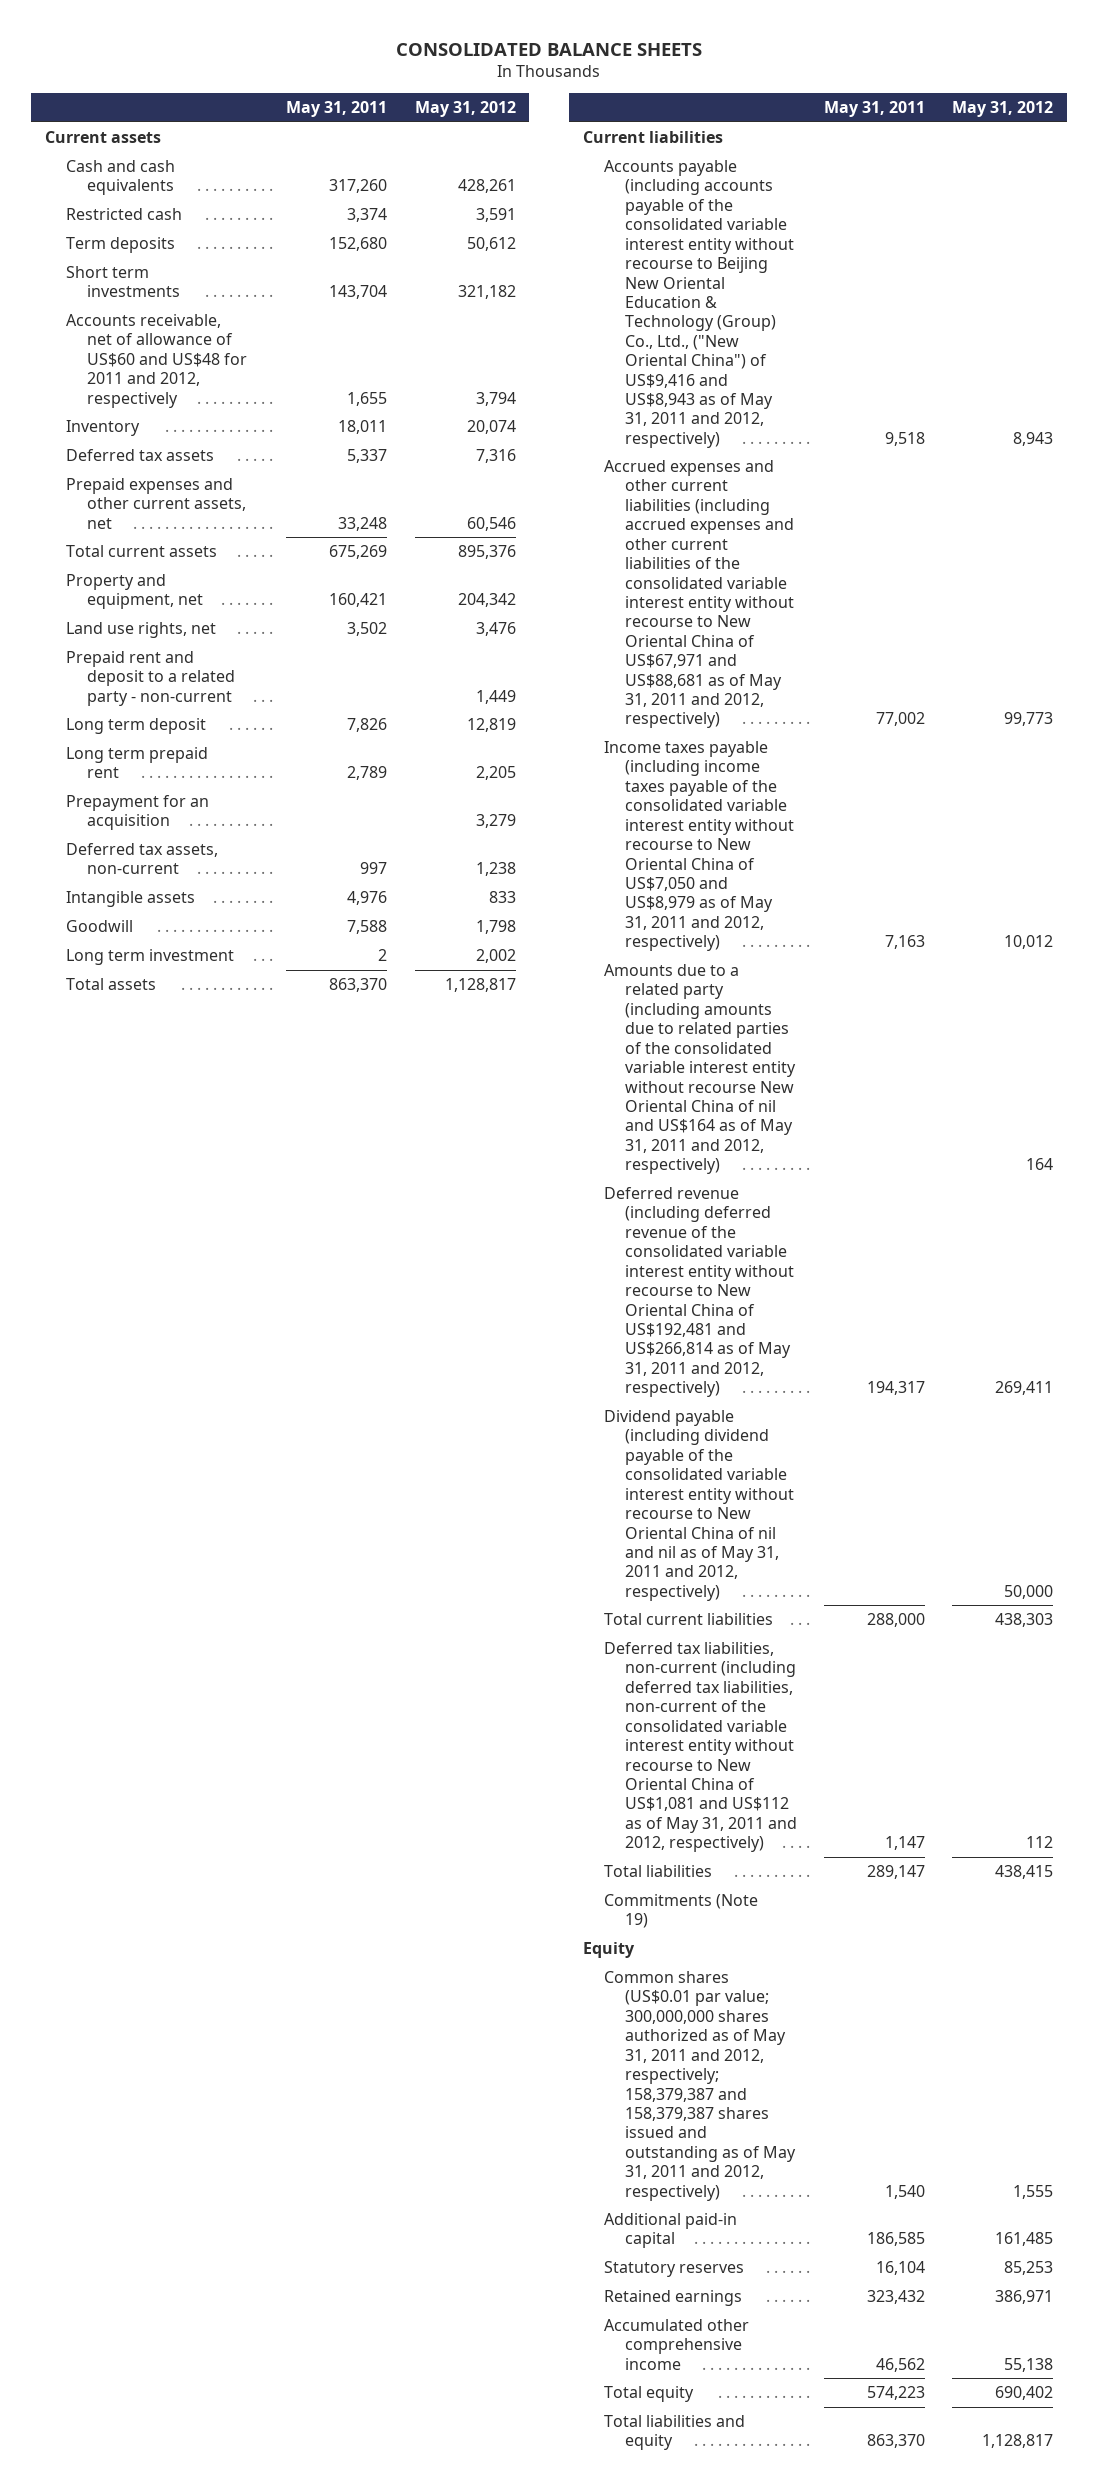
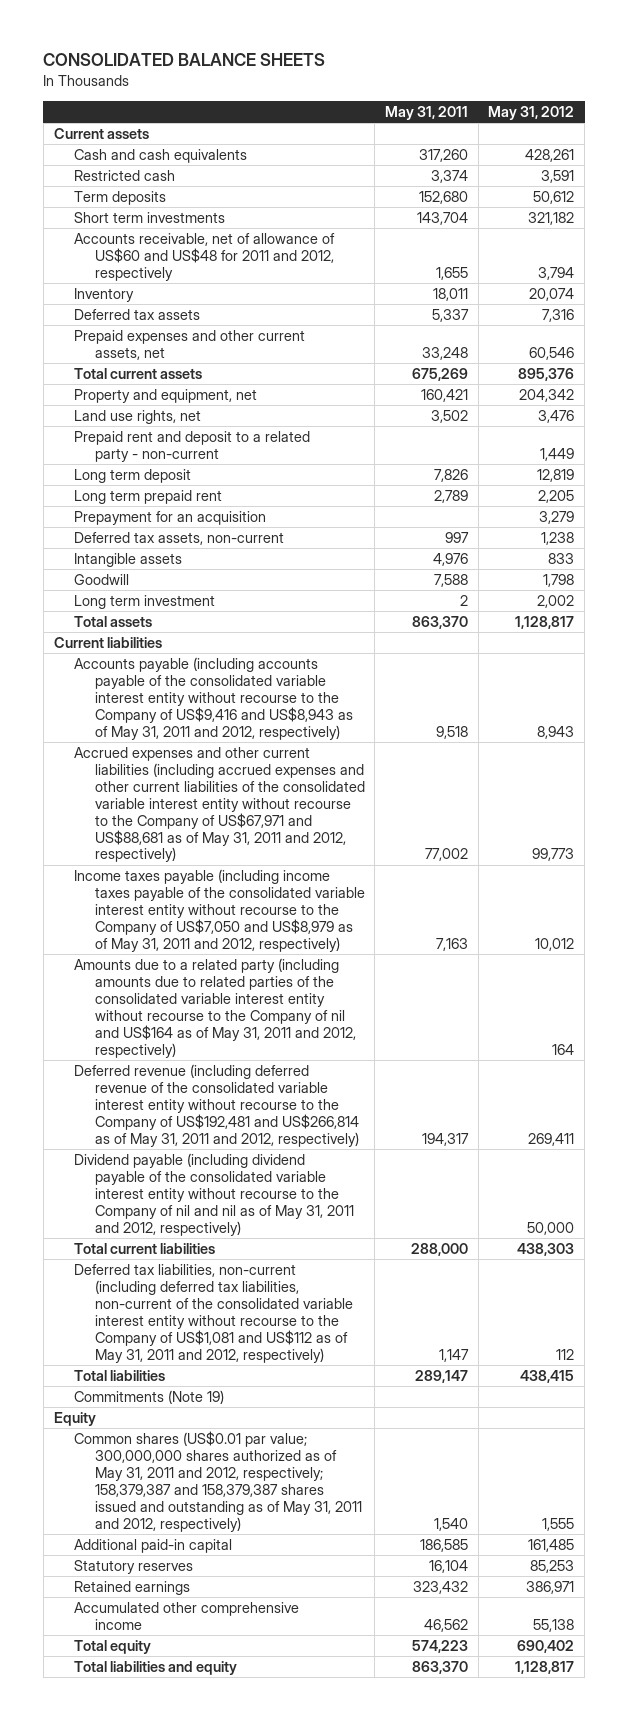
[603,160,794,448] Accounts payable (including accounts payable of the consolidated variable interest entity without recourse to Beijing New Oriental Education & Technology (Group) Co., Ltd., ("New Oriental China") of US$9,416 and US$8,943 as of May 31, 2011 and 2012, respectively) -> [74,657,353,740] Accounts payable (including accounts payable of the consolidated variable interest entity without recourse to the Company of US$9,416 and US$8,943 as of May 31, 2011 and 2012, respectively)
[603,460,794,729] Accrued expenses and other current liabilities (including accrued expenses and other current liabilities of the consolidated variable interest entity without recourse to New Oriental China of US$67,971 and US$88,681 as of May 31, 2011 and 2012, respectively) -> [74,747,365,863] Accrued expenses and other current liabilities (including accrued expenses and other current liabilities of the consolidated variable interest entity without recourse to the Company of US$67,971 and US$88,681 as of May 31, 2011 and 2012, respectively)
[603,741,794,952] Income taxes payable (including income taxes payable of the consolidated variable interest entity without recourse to New Oriental China of US$7,050 and US$8,979 as of May 31, 2011 and 2012, respectively) -> [74,869,365,952] Income taxes payable (including income taxes payable of the consolidated variable interest entity without recourse to the Company of US$7,050 and US$8,979 as of May 31, 2011 and 2012, respectively)
[603,964,796,1175] Amounts due to a related party (including amounts due to related parties of the consolidated variable interest entity without recourse New Oriental China of nil and US$164 as of May 31, 2011 and 2012, respectively) -> [74,958,356,1058] Amounts due to a related party (including amounts due to related parties of the consolidated variable interest entity without recourse to the Company of nil and US$164 as of May 31, 2011 and 2012, respectively)
[603,1187,794,1398] Deferred revenue (including deferred revenue of the consolidated variable interest entity without recourse to New Oriental China of US$192,481 and US$266,814 as of May 31, 2011 and 2012, respectively) -> [74,1064,359,1147] Deferred revenue (including deferred revenue of the consolidated variable interest entity without recourse to the Company of US$192,481 and US$266,814 as of May 31, 2011 and 2012, respectively)
[603,1410,794,1601] Dividend payable (including dividend payable of the consolidated variable interest entity without recourse to New Oriental China of nil and nil as of May 31, 2011 and 2012, respectively) -> [74,1153,354,1236] Dividend payable (including dividend payable of the consolidated variable interest entity without recourse to the Company of nil and nil as of May 31, 2011 and 2012, respectively)
[603,1642,797,1853] Deferred tax liabilities, non-current (including deferred tax liabilities, non-current of the consolidated variable interest entity without recourse to New Oriental China of US$1,081 and US$112 as of May 31, 2011 and 2012, respectively) -> [74,1264,353,1363] Deferred tax liabilities, non-current (including deferred tax liabilities, non-current of the consolidated variable interest entity without recourse to the Company of US$1,081 and US$112 as of May 31, 2011 and 2012, respectively)

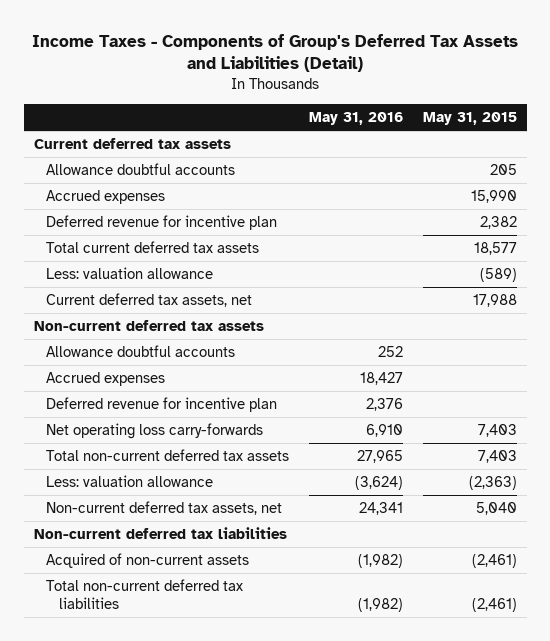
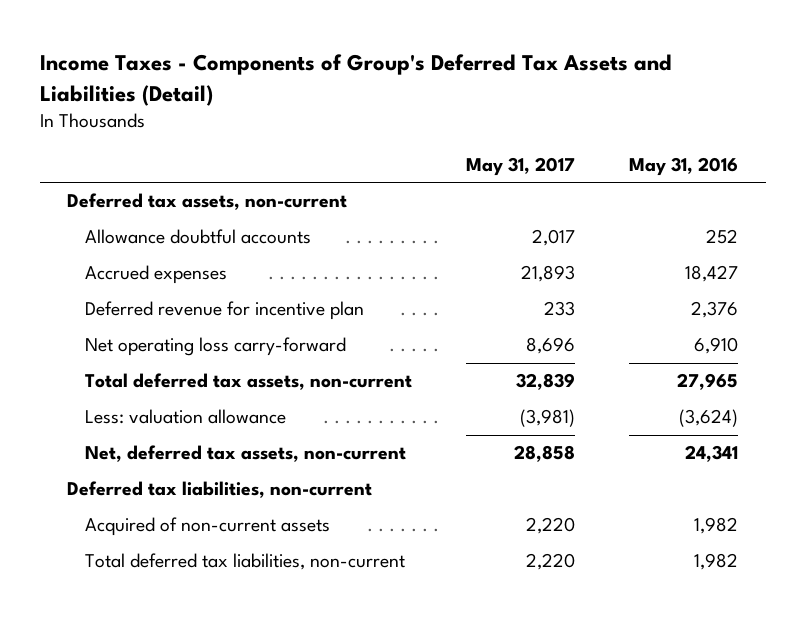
[422,112,517,126] May 31, 2015 -> none
none -> [466,156,576,176] May 31, 2017
[33,137,231,149] Current deferred tax assets -> none
[46,162,236,175] Allowance doubtful accounts -> none
[46,189,166,204] Accrued expenses -> none
[46,214,278,230] Deferred revenue for incentive plan -> none
[46,240,260,253] Total current deferred tax assets -> none
[46,266,214,279] Less: valuation allowance -> none
[46,292,253,307] Current deferred tax assets, net -> none
[33,319,264,331] Non-current deferred tax assets -> [67,193,348,211] Deferred tax assets, non-current
[46,422,264,439] Net operating loss carry-forwards -> [84,337,346,357] Net operating loss carry-forward
[46,448,290,461] Total non-current deferred tax assets -> [84,373,412,391] Total deferred tax assets, non-current
[46,500,283,515] Non-current deferred tax assets, net -> [84,445,406,463] Net, deferred tax assets, non-current
[33,526,287,539] Non-current deferred tax liabilities -> [67,481,373,499] Deferred tax liabilities, non-current
[358,553,404,568] (1,982) -> [694,517,739,535] 1,982
[46,578,244,609] Total non-current deferred tax liabilities -> [84,553,405,571] Total deferred tax liabilities, non-current
[358,597,404,612] (1,982) -> [694,553,739,571] 1,982

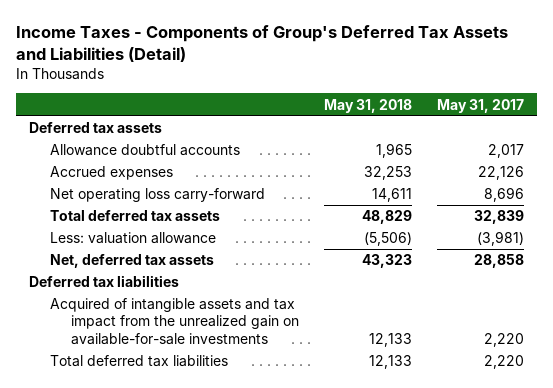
[629,156,739,176] May 31, 2016 -> none
none -> [324,98,413,113] May 31, 2018
[67,193,348,211] Deferred tax assets, non-current -> [28,122,162,134] Deferred tax assets
[84,301,364,321] Deferred revenue for incentive plan -> none
[521,265,576,283] 21,893 -> [478,166,525,181] 22,126
[84,373,412,391] Total deferred tax assets, non-current -> [49,210,220,222] Total deferred tax assets
[84,445,406,463] Net, deferred tax assets, non-current -> [49,254,214,269] Net, deferred tax assets
[67,481,373,499] Deferred tax liabilities, non-current -> [28,275,179,288] Deferred tax liabilities
[84,517,330,537] Acquired of non-current assets -> [49,298,299,345] Acquired of intangible assets and tax impact from the unrealized gain on available-for-sale investments
[84,553,405,571] Total deferred tax liabilities, non-current -> [49,355,228,368] Total deferred tax liabilities

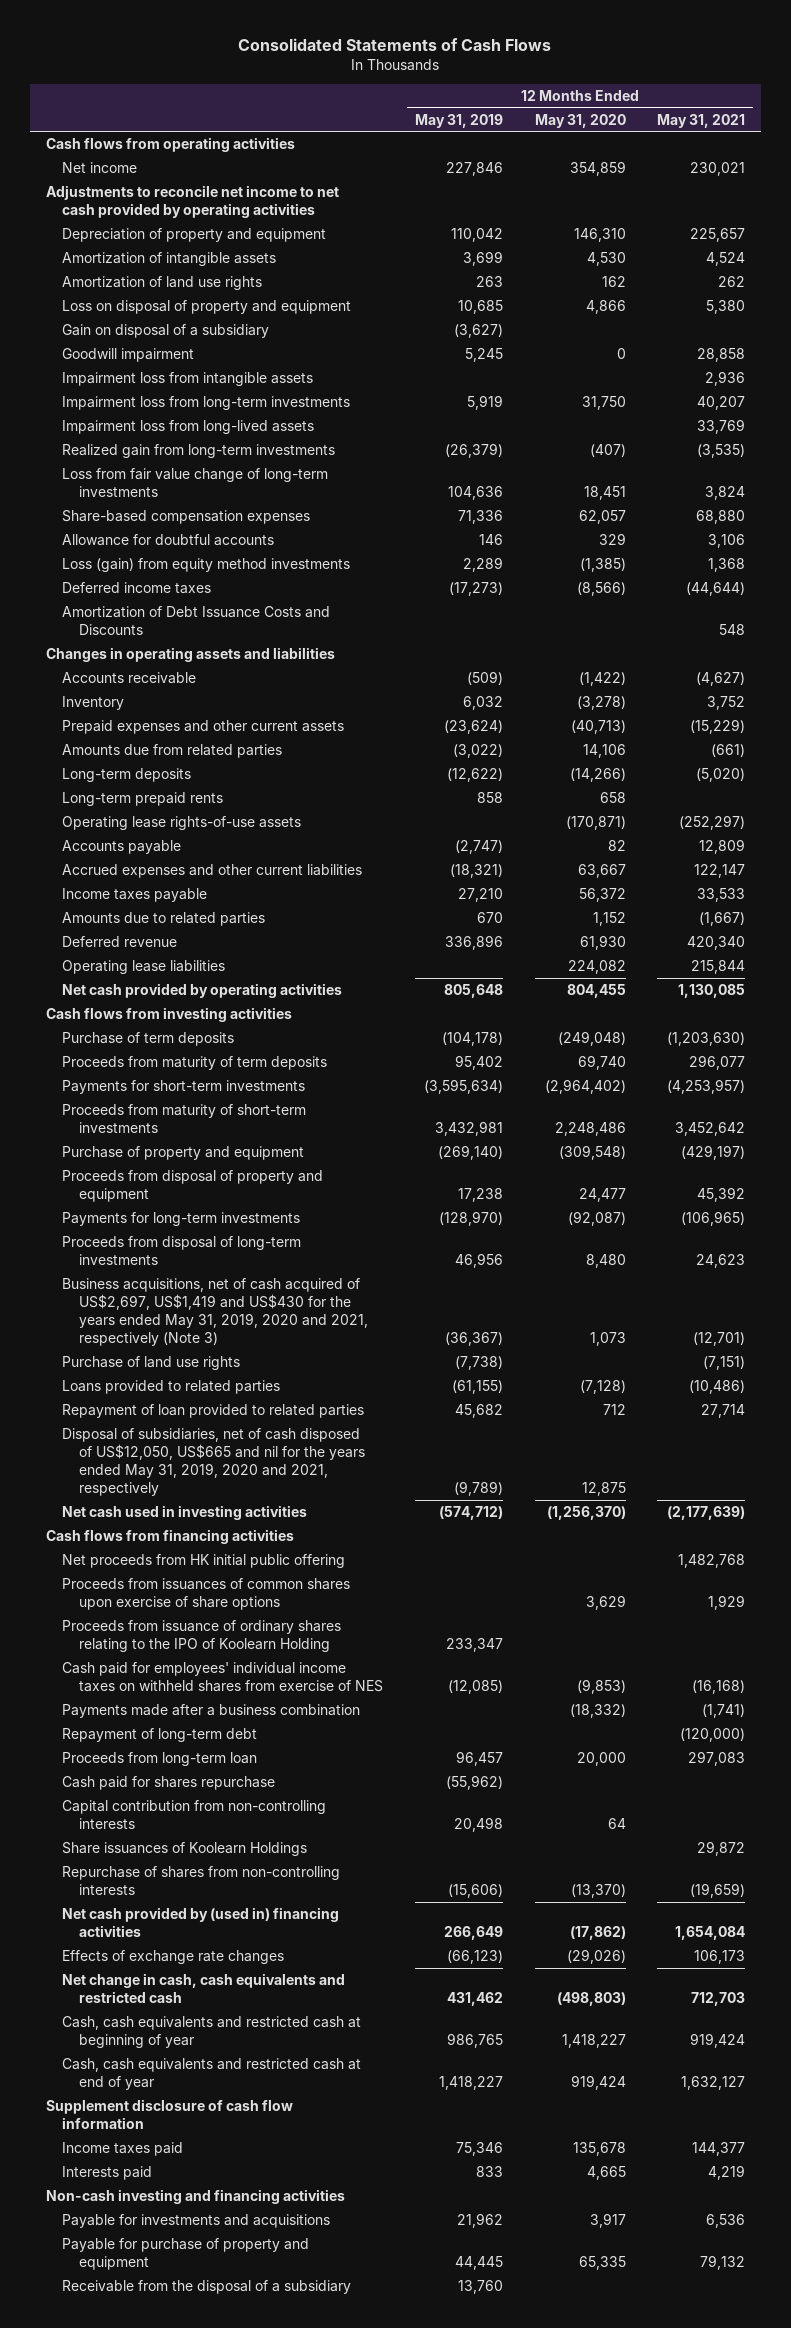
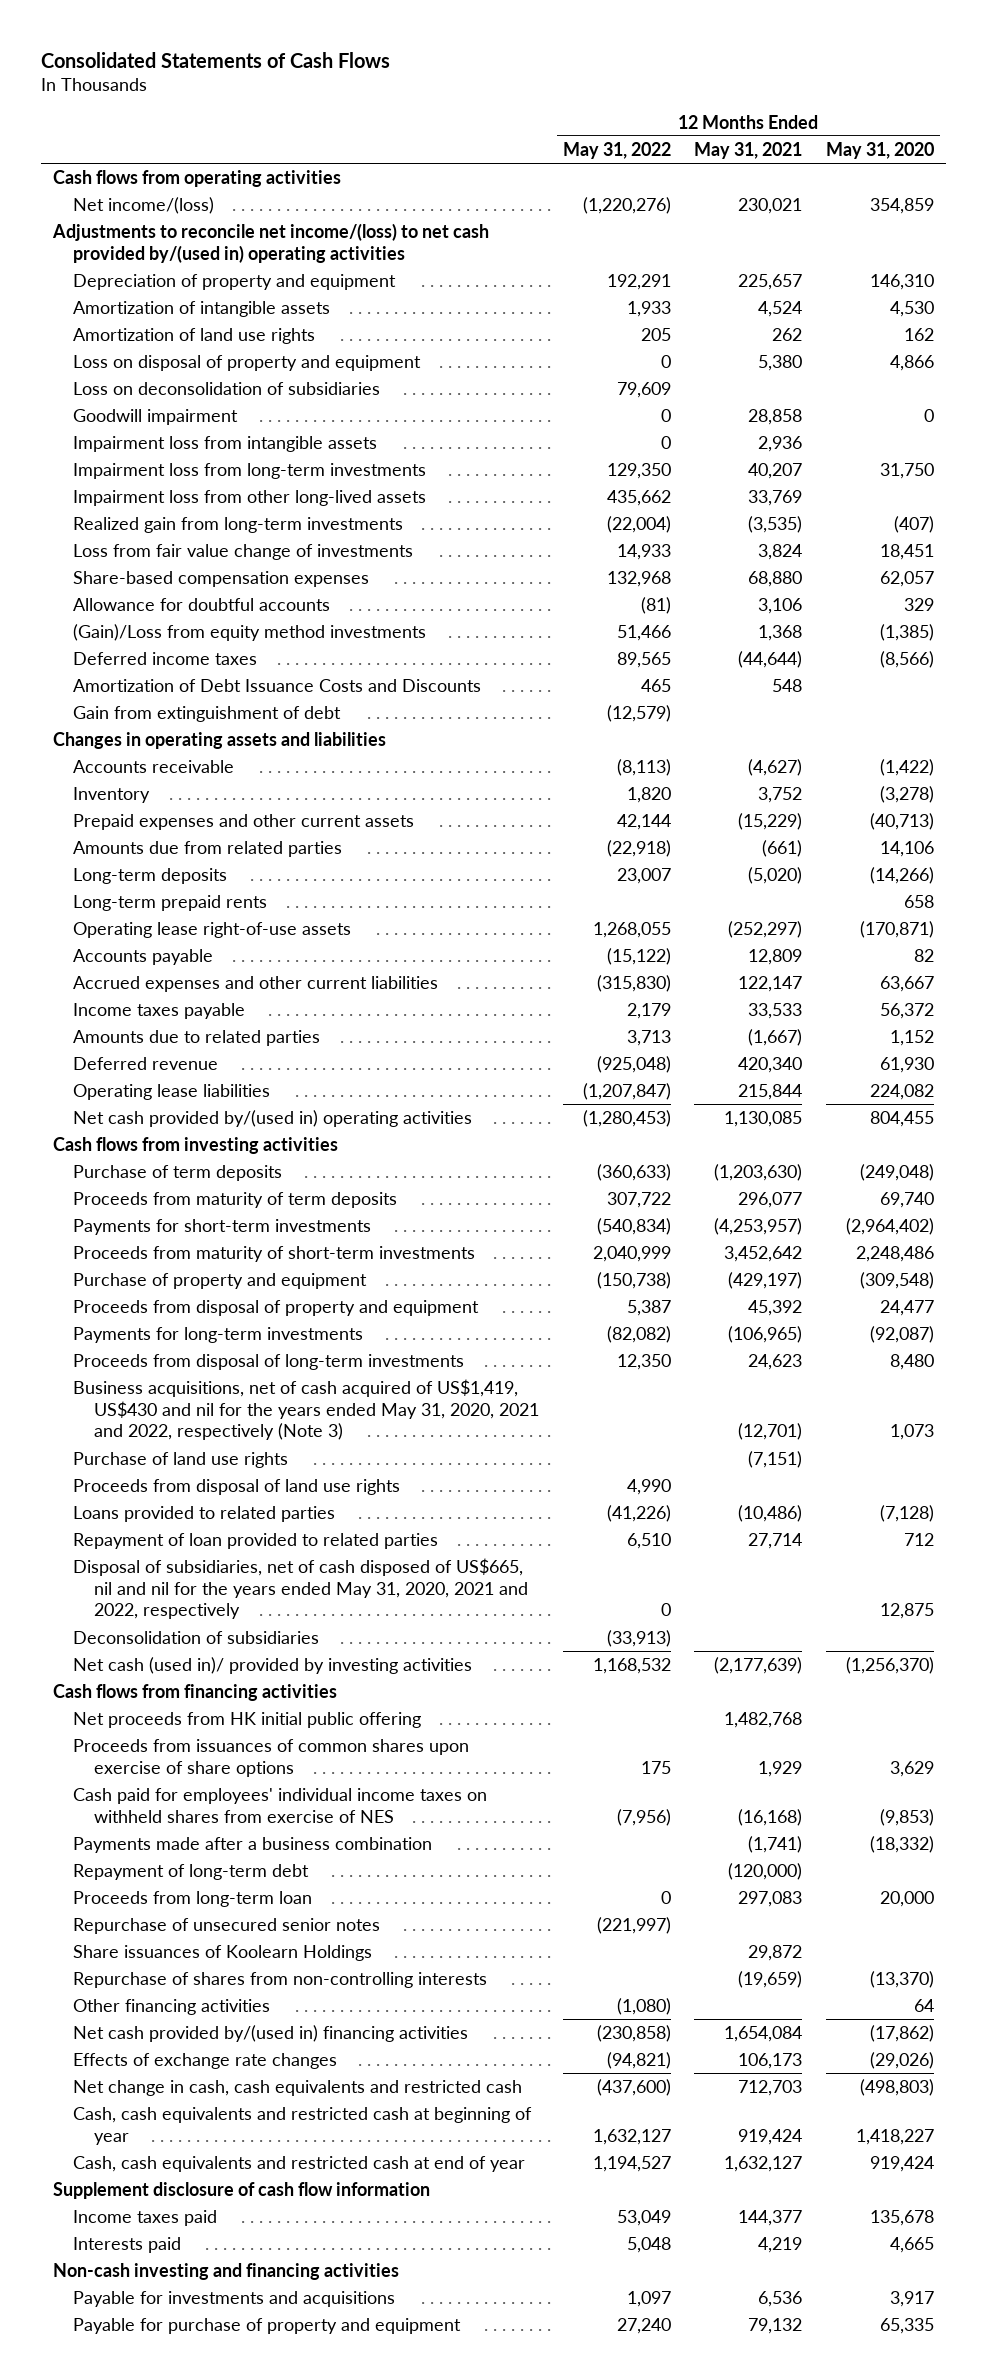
[414,113,503,128] May 31, 2019 -> none
none -> [562,141,671,159] May 31, 2022
[62,161,138,173] Net income -> [73,196,215,214] Net income/(loss)
[45,184,339,219] Adjustments to reconcile net income to net cash provided by operating activities -> [51,222,489,263] Adjustments to reconcile net income/(loss) to net cash provided by/(used in) operating activities
[62,323,270,338] Gain on disposal of a subsidiary -> [73,381,381,395] Loss on deconsolidation of subsidiaries
[62,419,315,434] Impairment loss from long-lived assets -> [73,489,427,506] Impairment loss from other long-lived assets
[62,467,329,498] Loss from fair value change of long-term investments -> [73,543,414,560] Loss from fair value change of investments
[62,557,351,572] Loss (gain) from equity method investments -> [73,623,427,641] (Gain)/Loss from equity method investments
none -> [73,705,342,722] Gain from extinguishment of debt
[62,815,302,830] Operating lease rights-of-use assets -> [73,921,352,938] Operating lease right-of-use assets
[62,982,343,998] Net cash provided by operating activities -> [73,1109,473,1127] Net cash provided by/(used in) operating activities
[62,1277,369,1347] Business acquisitions, net of cash acquired of US$2,697, US$1,419 and US$430 for the years ended May 31, 2019, 2020 and 2021, respectively (Note 3) -> [73,1378,539,1441] Business acquisitions, net of cash acquired of US$1,419, US$430 and nil for the years ended May 31, 2020, 2021 and 2022, respectively (Note 3)
none -> [73,1478,401,1495] Proceeds from disposal of land use rights
[62,1427,366,1497] Disposal of subsidiaries, net of cash disposed of US$12,050, US$665 and nil for the years ended May 31, 2019, 2020 and 2021, respectively -> [73,1557,528,1620] Disposal of subsidiaries, net of cash disposed of US$665, nil and nil for the years ended May 31, 2020, 2021 and 2022, respectively
none -> [73,1630,320,1644] Deconsolidation of subsidiaries
[62,1504,308,1520] Net cash used in investing activities -> [73,1656,473,1674] Net cash (used in)/ provided by investing activities
[62,1619,342,1653] Proceeds from issuance of ordinary shares relating to the IPO of Koolearn Holding -> none
[62,1775,276,1790] Cash paid for shares repurchase -> none
[62,1799,327,1830] Capital contribution from non-controlling interests -> none
none -> [73,1917,381,1934] Repurchase of unsecured senior notes
none -> [73,1998,271,2015] Other financing activities
[62,1906,340,1938] Net cash provided by (used in) financing activities -> [73,2024,469,2042] Net cash provided by/(used in) financing activities
[62,2279,352,2294] Receivable from the disposal of a subsidiary -> none

